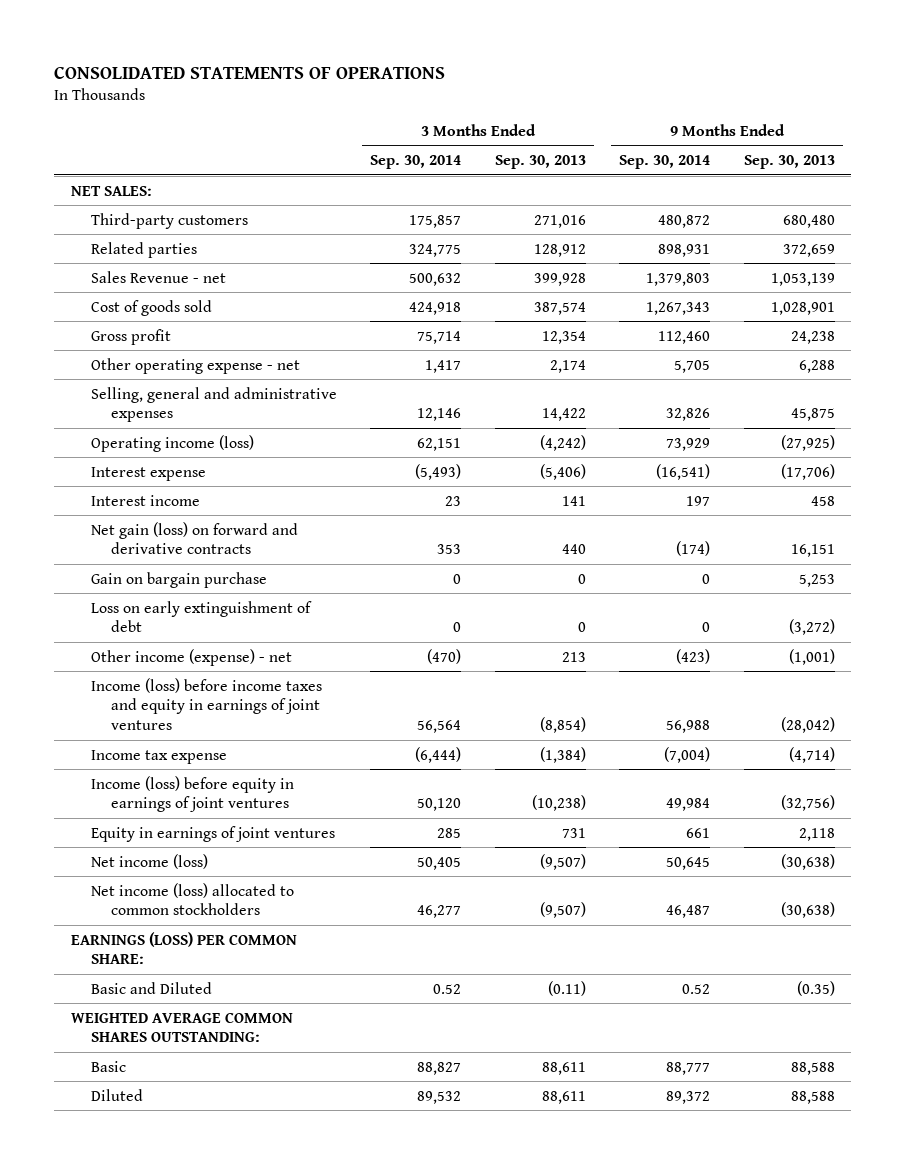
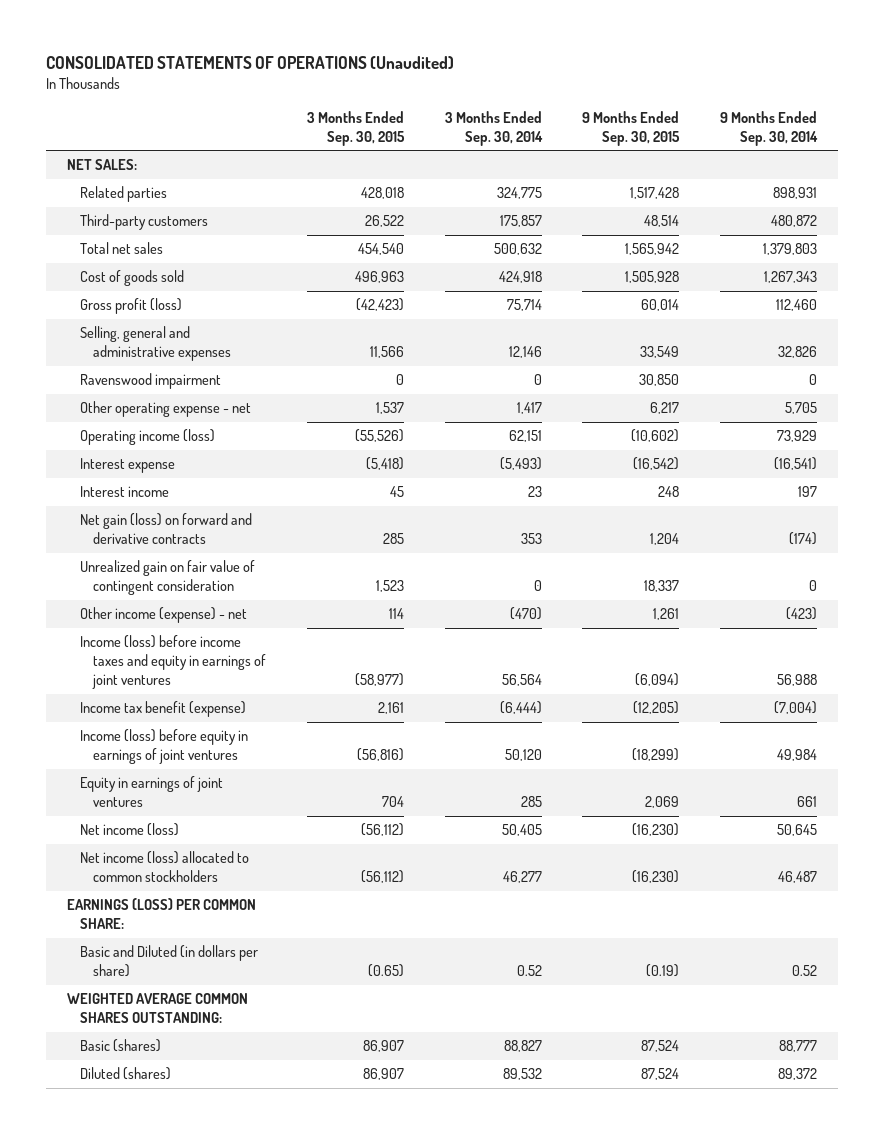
[54,65,446,79] CONSOLIDATED STATEMENTS OF OPERATIONS -> [46,56,455,70] CONSOLIDATED STATEMENTS OF OPERATIONS (Unaudited)
[494,154,586,169] Sep. 30, 2013 -> none
[743,154,835,169] Sep. 30, 2013 -> none
none -> [306,111,405,146] 3 Months Ended Sep. 30, 2015
none -> [582,111,681,146] 9 Months Ended Sep. 30, 2015
[90,212,248,229] Third-party customers -> [79,214,208,231] Third-party customers
[90,270,226,283] Sales Revenue - net -> [79,242,163,255] Total net sales
[90,328,171,345] Gross profit -> [79,298,182,315] Gross profit (loss)
none -> [79,373,221,390] Ravenswood impairment
[90,357,300,374] Other operating expense - net -> [79,401,251,418] Other operating expense - net
[90,571,267,588] Gain on bargain purchase -> none
[90,600,312,633] Loss on early extinguishment of debt -> none
none -> [79,560,255,596] Unrealized gain on fair value of contingent consideration
[90,749,227,764] Income tax expense -> [79,701,246,718] Income tax benefit (expense)
[90,981,212,994] Basic and Diluted -> [79,945,258,978] Basic and Diluted (in dollars per share)
[90,1060,126,1072] Basic -> [79,1039,161,1053] Basic (shares)
[90,1088,143,1101] Diluted -> [79,1067,171,1081] Diluted (shares)

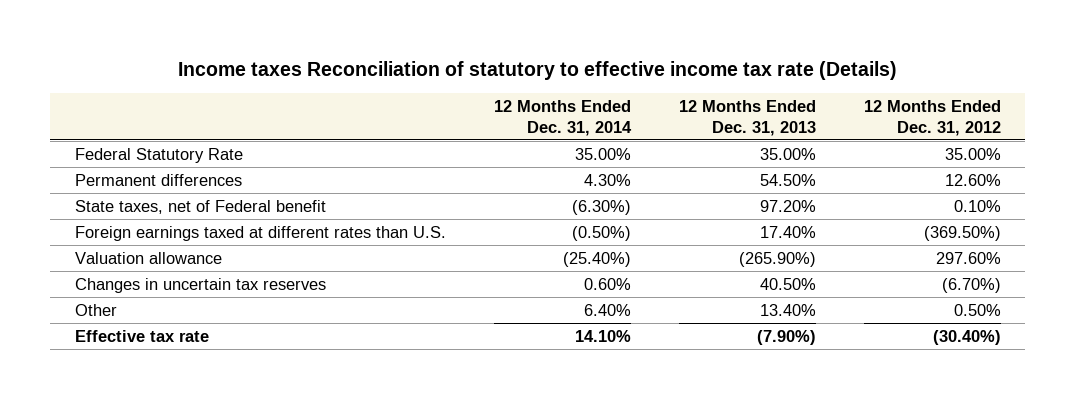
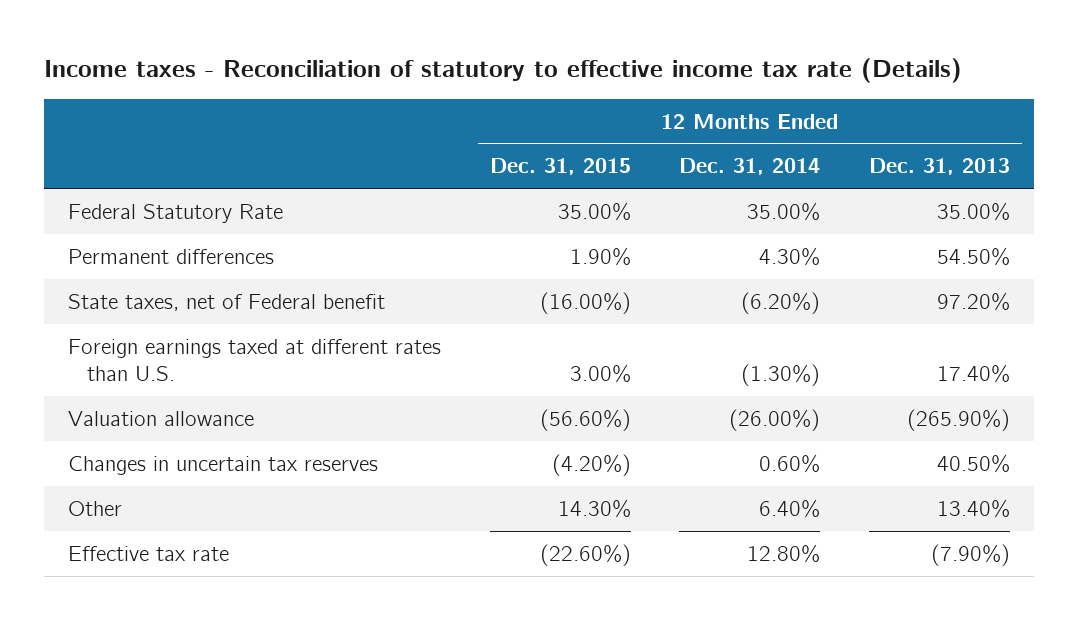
[177,61,897,81] Income taxes Reconciliation of statutory to effective income tax rate (Details) -> [43,58,962,84] Income taxes - Reconciliation of statutory to effective income tax rate (Details)
[863,100,1001,136] 12 Months Ended Dec. 31, 2012 -> none
none -> [489,158,631,176] Dec. 31, 2015
[571,199,631,215] (6.30%) -> [741,291,821,314] (6.20%)
[571,225,631,241] (0.50%) -> [741,364,821,387] (1.30%)
[562,251,631,267] (25.40%) -> [729,408,821,431] (26.00%)
[574,329,631,342] 14.10% -> [747,543,821,563] 12.80%

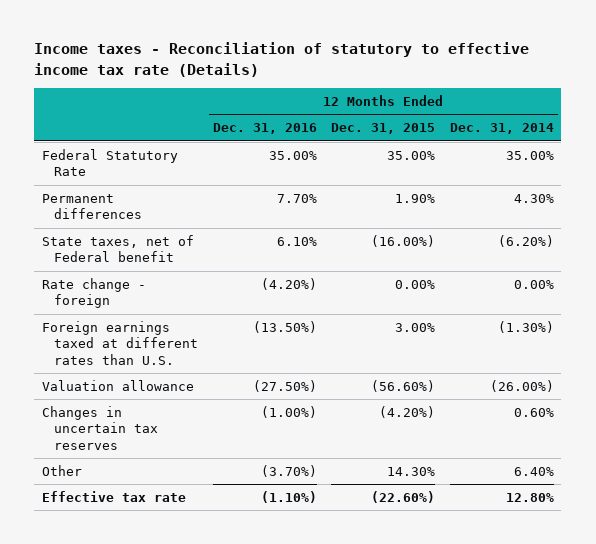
[868,158,1010,176] Dec. 31, 2013 -> none
none -> [212,123,317,135] Dec. 31, 2016
none -> [41,278,146,309] Rate change - foreign

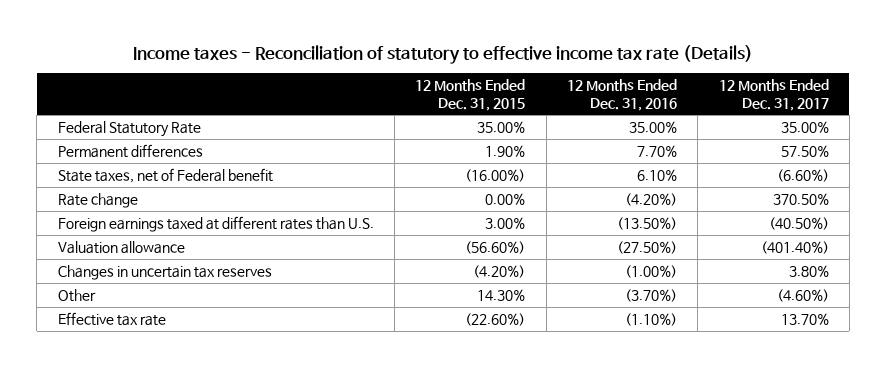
[450,123,555,135] Dec. 31, 2014 -> none
none -> [718,78,829,111] 12 Months Ended Dec. 31, 2017
[41,278,146,309] Rate change - foreign -> [57,192,138,208] Rate change

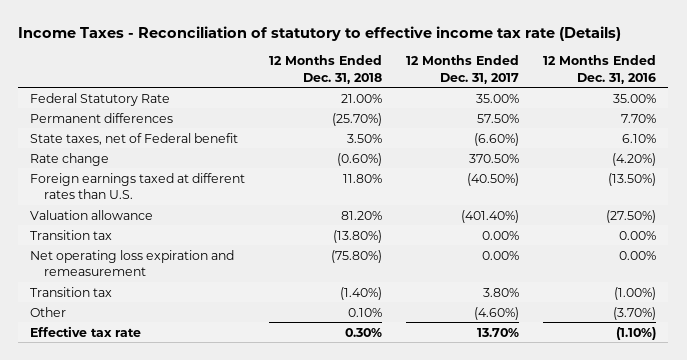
[133,44,754,64] Income taxes - Reconciliation of statutory to effective income tax rate (Details) -> [18,26,622,42] Income Taxes - Reconciliation of statutory to effective income tax rate (Details)
[415,78,526,111] 12 Months Ended Dec. 31, 2015 -> none
none -> [269,55,383,84] 12 Months Ended Dec. 31, 2018
none -> [30,229,113,240] Transition tax
none -> [30,249,235,276] Net operating loss expiration and remeasurement
[57,264,272,280] Changes in uncertain tax reserves -> [30,286,113,297] Transition tax

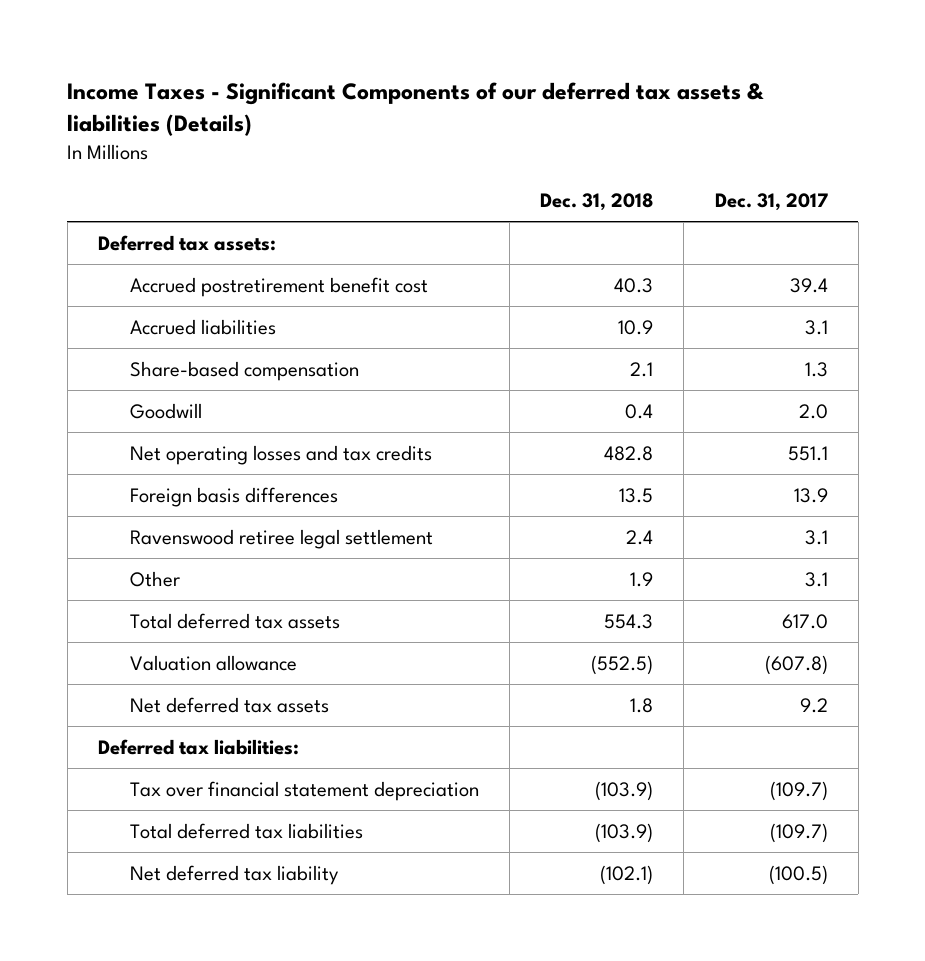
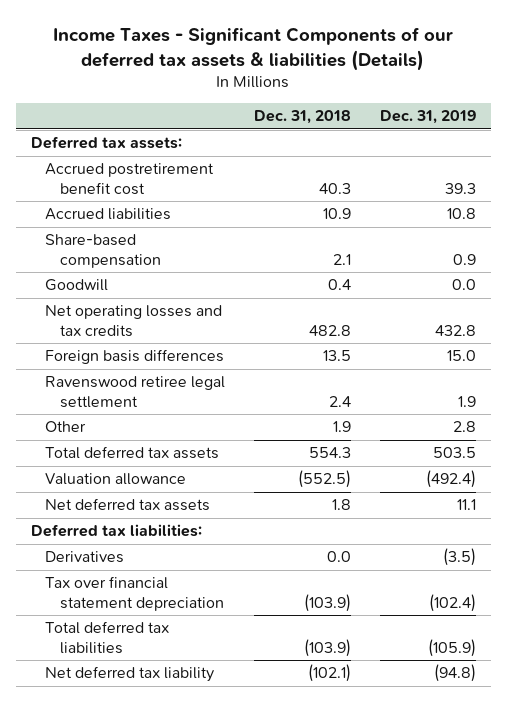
[714,193,828,212] Dec. 31, 2017 -> none
none -> [380,110,477,125] Dec. 31, 2019
none -> [45,551,125,564] Derivatives

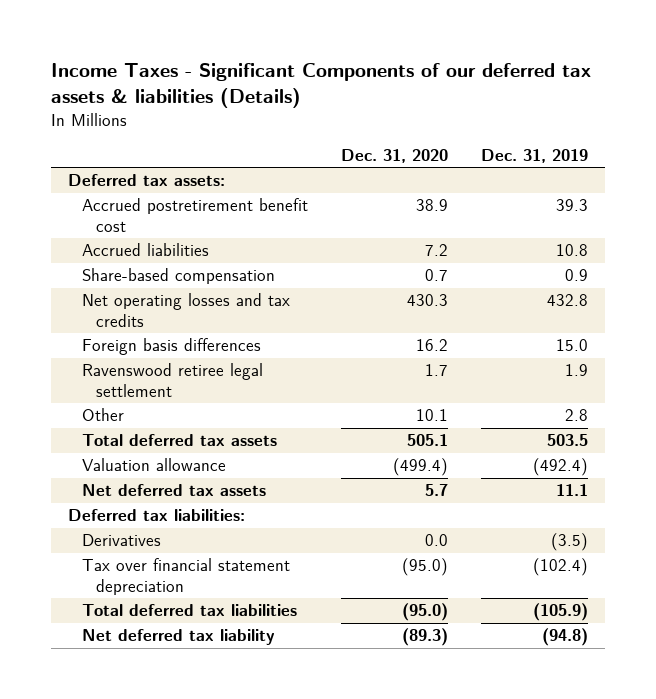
[254,110,352,125] Dec. 31, 2018 -> none
none -> [340,148,448,163] Dec. 31, 2020
[45,279,109,292] Goodwill -> none

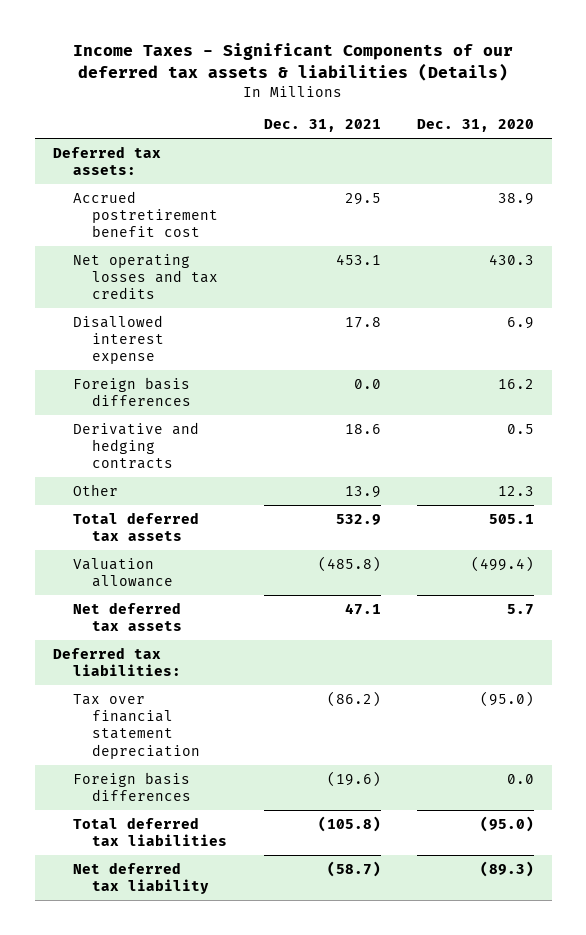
[481,148,589,163] Dec. 31, 2019 -> none
none -> [263,119,381,133] Dec. 31, 2021
[81,243,209,257] Accrued liabilities -> none
[81,268,275,285] Share-based compensation -> none
none -> [72,314,165,365] Disallowed interest expense
[81,363,263,397] Ravenswood retiree legal settlement -> none
none -> [72,421,199,470] Derivative and hedging contracts
[415,409,448,422] 10.1 -> [497,485,534,496] 12.3
[81,534,161,547] Derivatives -> none
none -> [72,771,192,802] Foreign basis differences

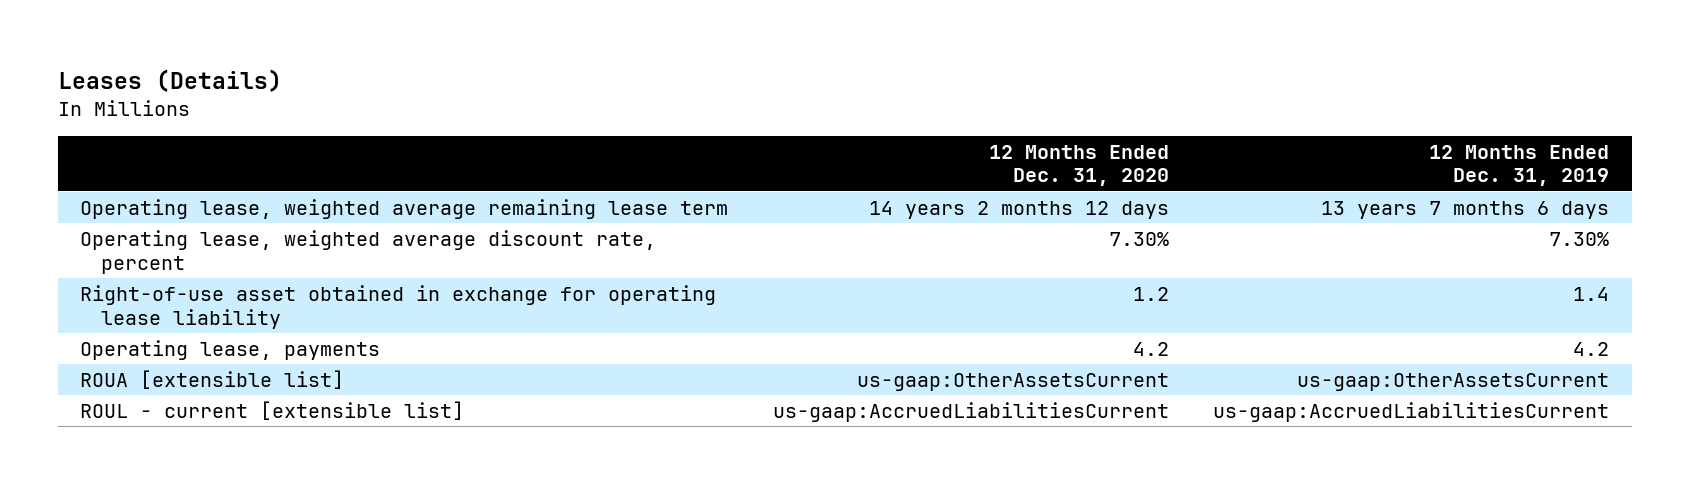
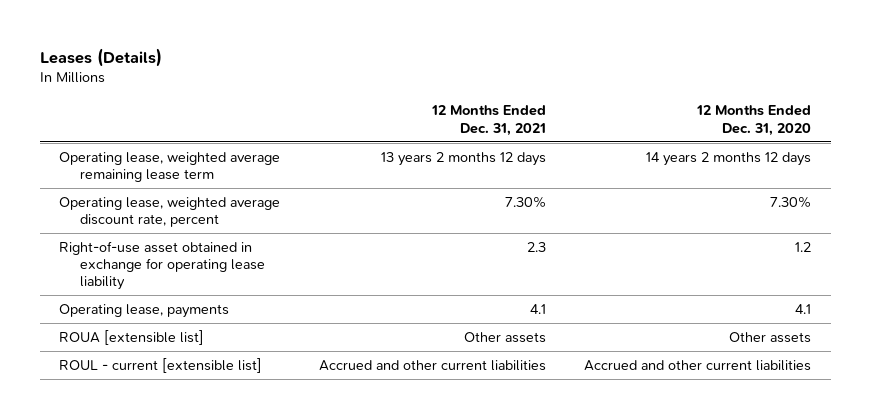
[1429,144,1610,187] 12 Months Ended Dec. 31, 2019 -> none
none -> [430,105,546,136] 12 Months Ended Dec. 31, 2021
[1132,341,1169,356] 4.2 -> [795,303,812,314] 4.1
[856,372,1169,391] us-gaap:OtherAssetsCurrent -> [729,331,812,343] Other assets
[772,401,1169,422] us-gaap:AccruedLiabilitiesCurrent -> [584,359,812,371] Accrued and other current liabilities

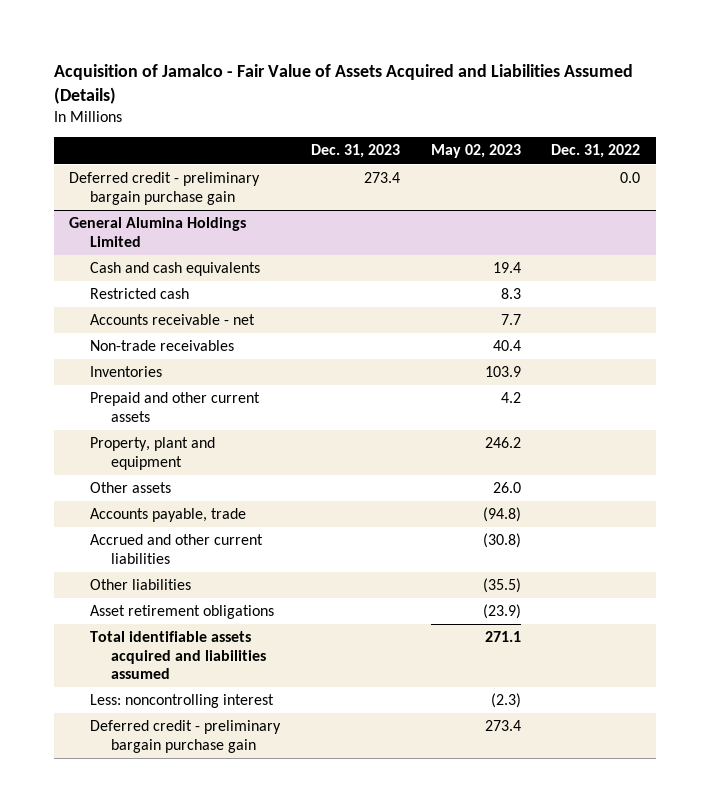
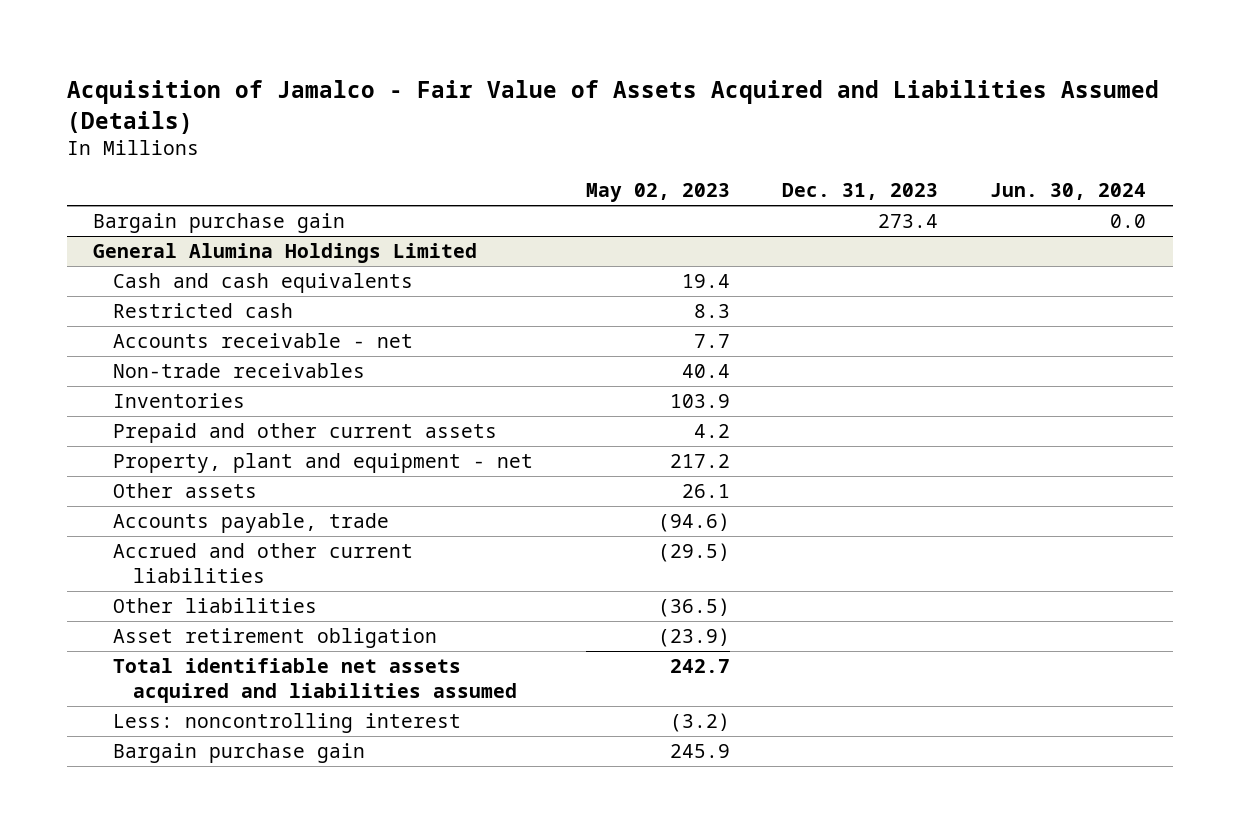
[551,144,641,159] Dec. 31, 2022 -> none
none -> [990,183,1147,201] Jun. 30, 2024
[68,172,260,205] Deferred credit - preliminary bargain purchase gain -> [93,213,346,234] Bargain purchase gain
[90,437,216,470] Property, plant and equipment -> [113,453,534,474] Property, plant and equipment - net
[484,437,521,449] 246.2 -> [669,454,730,469] 217.2
[492,482,521,494] 26.0 -> [681,484,730,499] 26.1
[482,507,521,523] (94.8) -> [657,513,730,533] (94.6)
[482,533,521,549] (30.8) -> [657,543,730,563] (29.5)
[482,578,521,594] (35.5) -> [657,598,730,618] (36.5)
[90,605,275,620] Asset retirement obligations -> [113,628,438,649] Asset retirement obligation
[90,631,267,680] Total identifiable assets acquired and liabilities assumed -> [113,658,518,704] Total identifiable net assets acquired and liabilities assumed
[484,631,521,643] 271.1 -> [669,659,730,674] 242.7
[490,693,521,709] (2.3) -> [669,713,730,733] (3.2)
[90,720,282,753] Deferred credit - preliminary bargain purchase gain -> [113,743,366,764] Bargain purchase gain
[484,720,521,732] 273.4 -> [669,744,730,759] 245.9

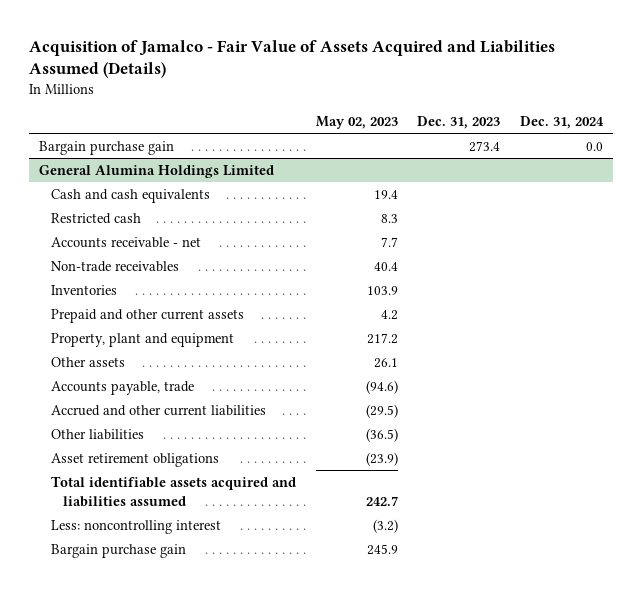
[990,183,1147,201] Jun. 30, 2024 -> none
none -> [520,115,605,129] Dec. 31, 2024
[113,453,534,474] Property, plant and equipment - net -> [50,332,234,347] Property, plant and equipment
[113,628,438,649] Asset retirement obligation -> [50,452,219,467] Asset retirement obligations
[113,658,518,704] Total identifiable net assets acquired and liabilities assumed -> [50,475,296,507] Total identifiable assets acquired and liabilities assumed

